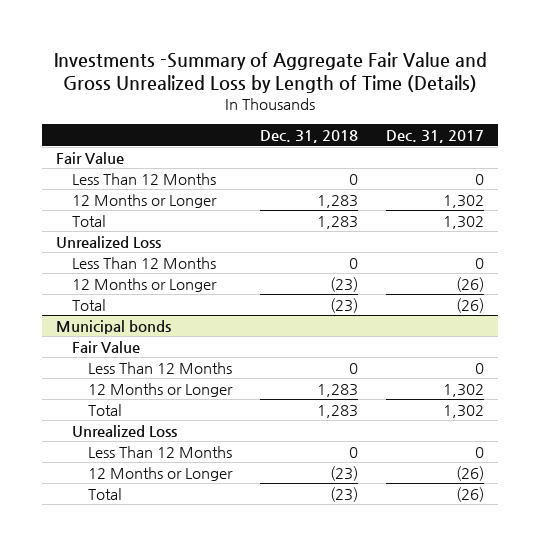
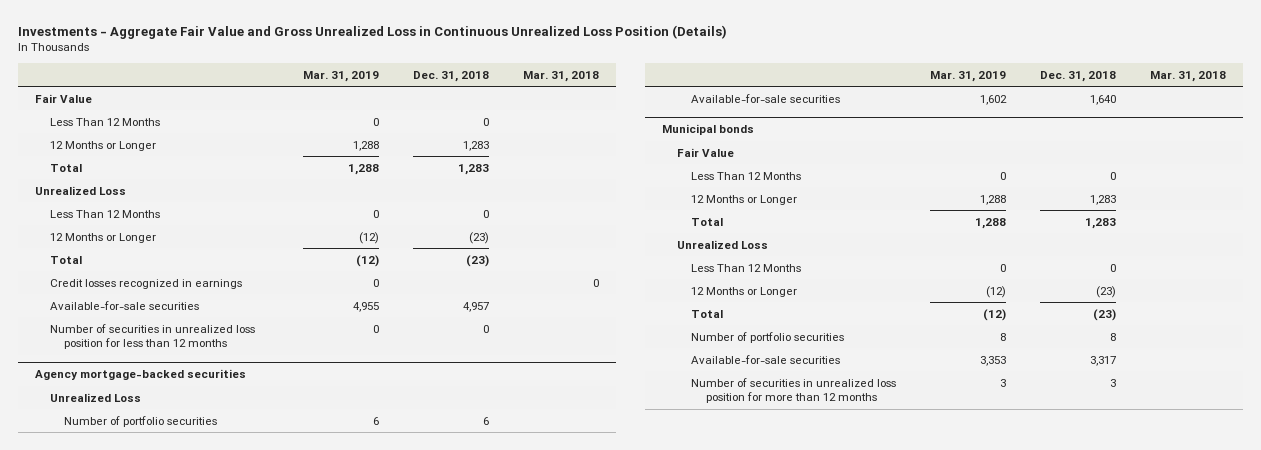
[54,51,488,93] Investments -Summary of Aggregate Fair Value and Gross Unrealized Loss by Length of Time (Details) -> [18,25,728,40] Investments - Aggregate Fair Value and Gross Unrealized Loss in Continuous Unrealized Loss Position (Details)
[386,130,485,144] Dec. 31, 2017 -> none
none -> [303,70,380,82] Mar. 31, 2019
none -> [523,70,600,82] Mar. 31, 2018
none -> [49,278,242,289] Credit losses recognized in earnings
none -> [49,300,199,310] Available-for-sale securities
none -> [49,323,255,350] Number of securities in unrealized loss position for less than 12 months
none -> [35,369,247,381] Agency mortgage-backed securities
none -> [49,392,141,402] Unrealized Loss
none -> [64,415,218,427] Number of portfolio securities
none -> [691,93,841,103] Available-for-sale securities
none -> [691,331,845,343] Number of portfolio securities
none -> [691,354,841,364] Available-for-sale securities
none -> [691,377,897,404] Number of securities in unrealized loss position for more than 12 months

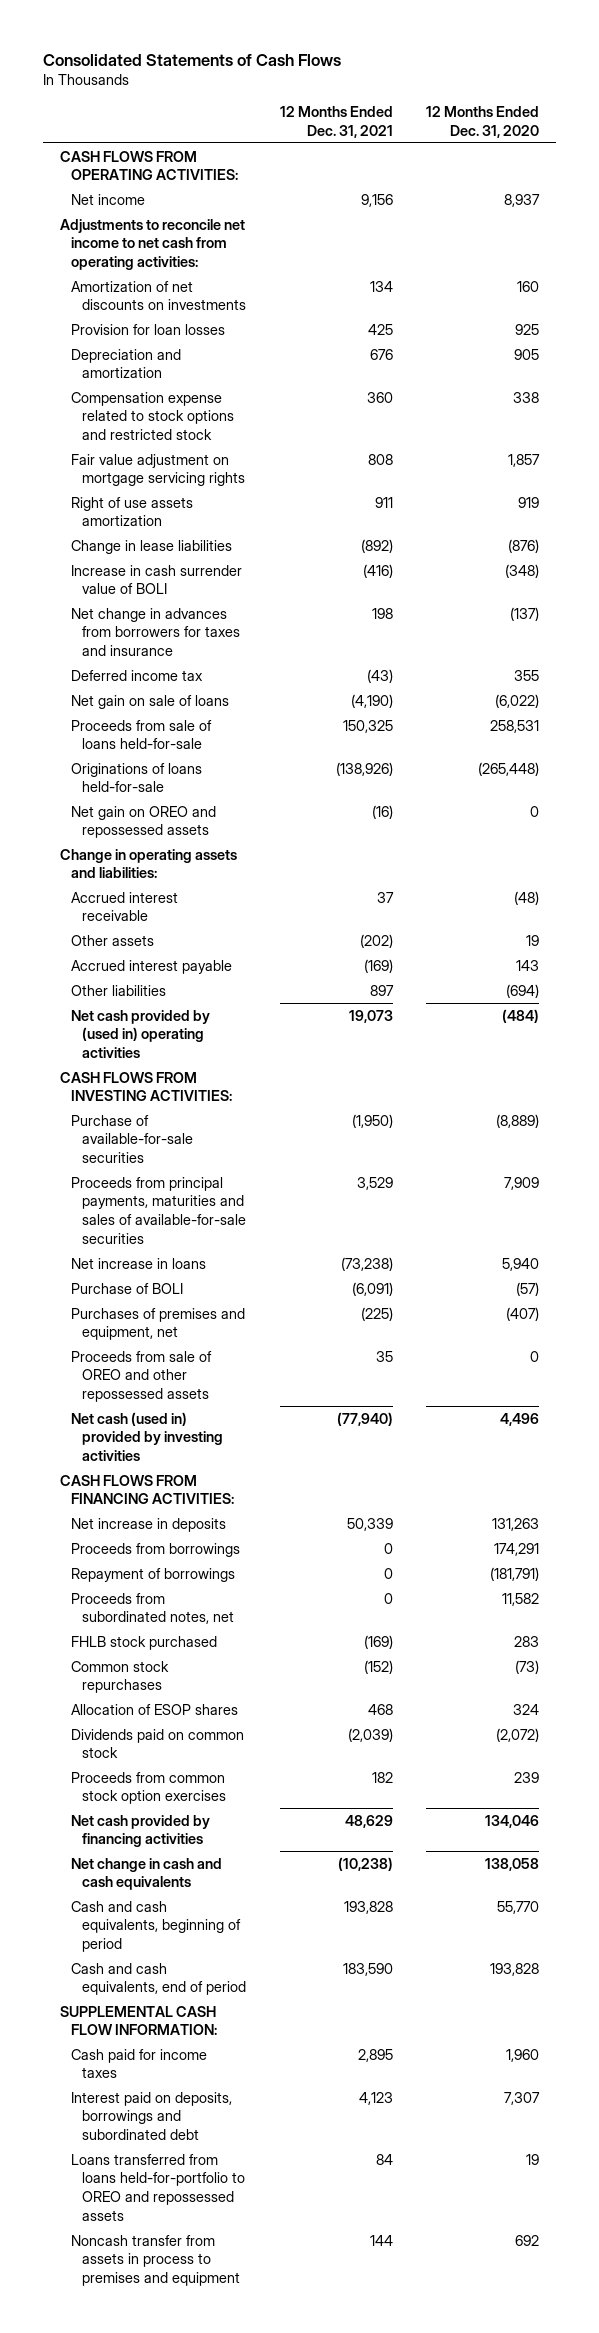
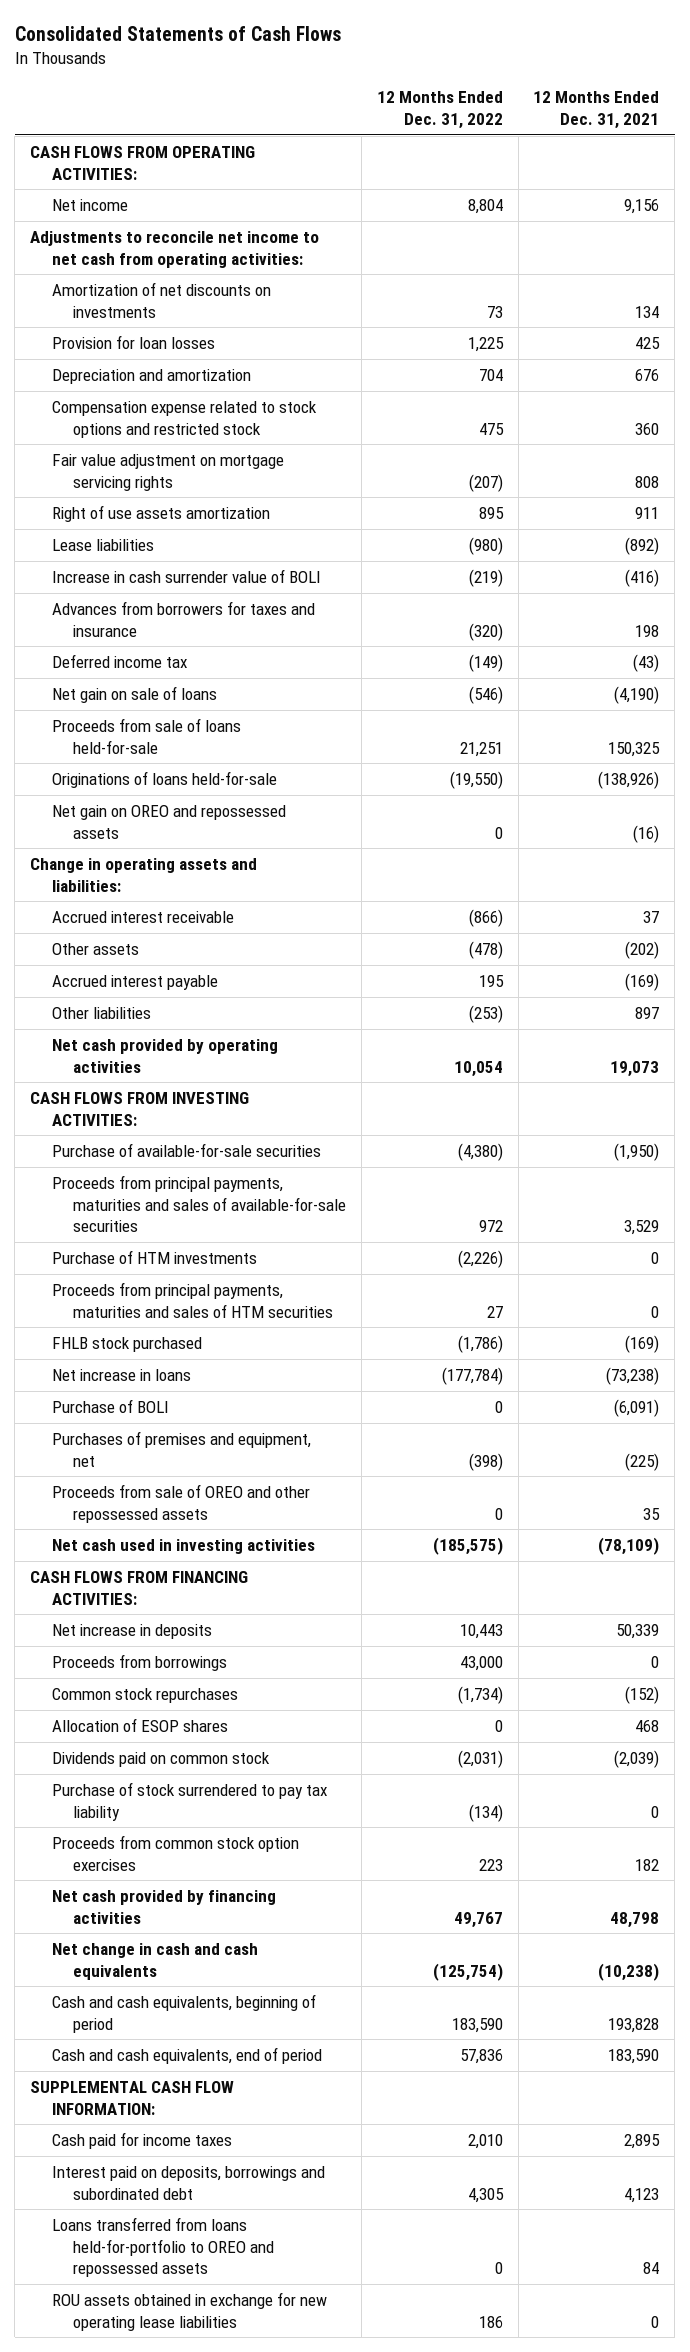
[425,105,539,138] 12 Months Ended Dec. 31, 2020 -> none
none -> [376,91,503,129] 12 Months Ended Dec. 31, 2022
[70,539,232,554] Change in lease liabilities -> [51,538,154,551] Lease liabilities
[70,607,241,656] Net change in advances from borrowers for taxes and insurance -> [51,600,315,637] Advances from borrowers for taxes and insurance
[70,1009,210,1058] Net cash provided by (used in) operating activities -> [51,1038,278,1073] Net cash provided by operating activities
none -> [51,1249,257,1264] Purchase of HTM investments
none -> [51,1281,334,1318] Proceeds from principal payments, maturities and sales of HTM securities
[70,1635,217,1650] FHLB stock purchased -> [51,1336,202,1352] FHLB stock purchased
[70,1411,224,1461] Net cash (used in) provided by investing activities -> [51,1538,315,1554] Net cash used in investing activities
[336,1411,393,1426] (77,940) -> [598,1536,660,1555] (78,109)
[70,1567,235,1582] Repayment of borrowings -> none
[70,1592,235,1625] Proceeds from subordinated notes, net -> none
none -> [51,1781,327,1821] Purchase of stock surrendered to pay tax liability
[344,1814,393,1828] 48,629 -> [610,1911,660,1928] 48,798
[70,2234,241,2286] Noncash transfer from assets in process to premises and equipment -> none
none -> [51,2291,327,2331] ROU assets obtained in exchange for new operating lease liabilities

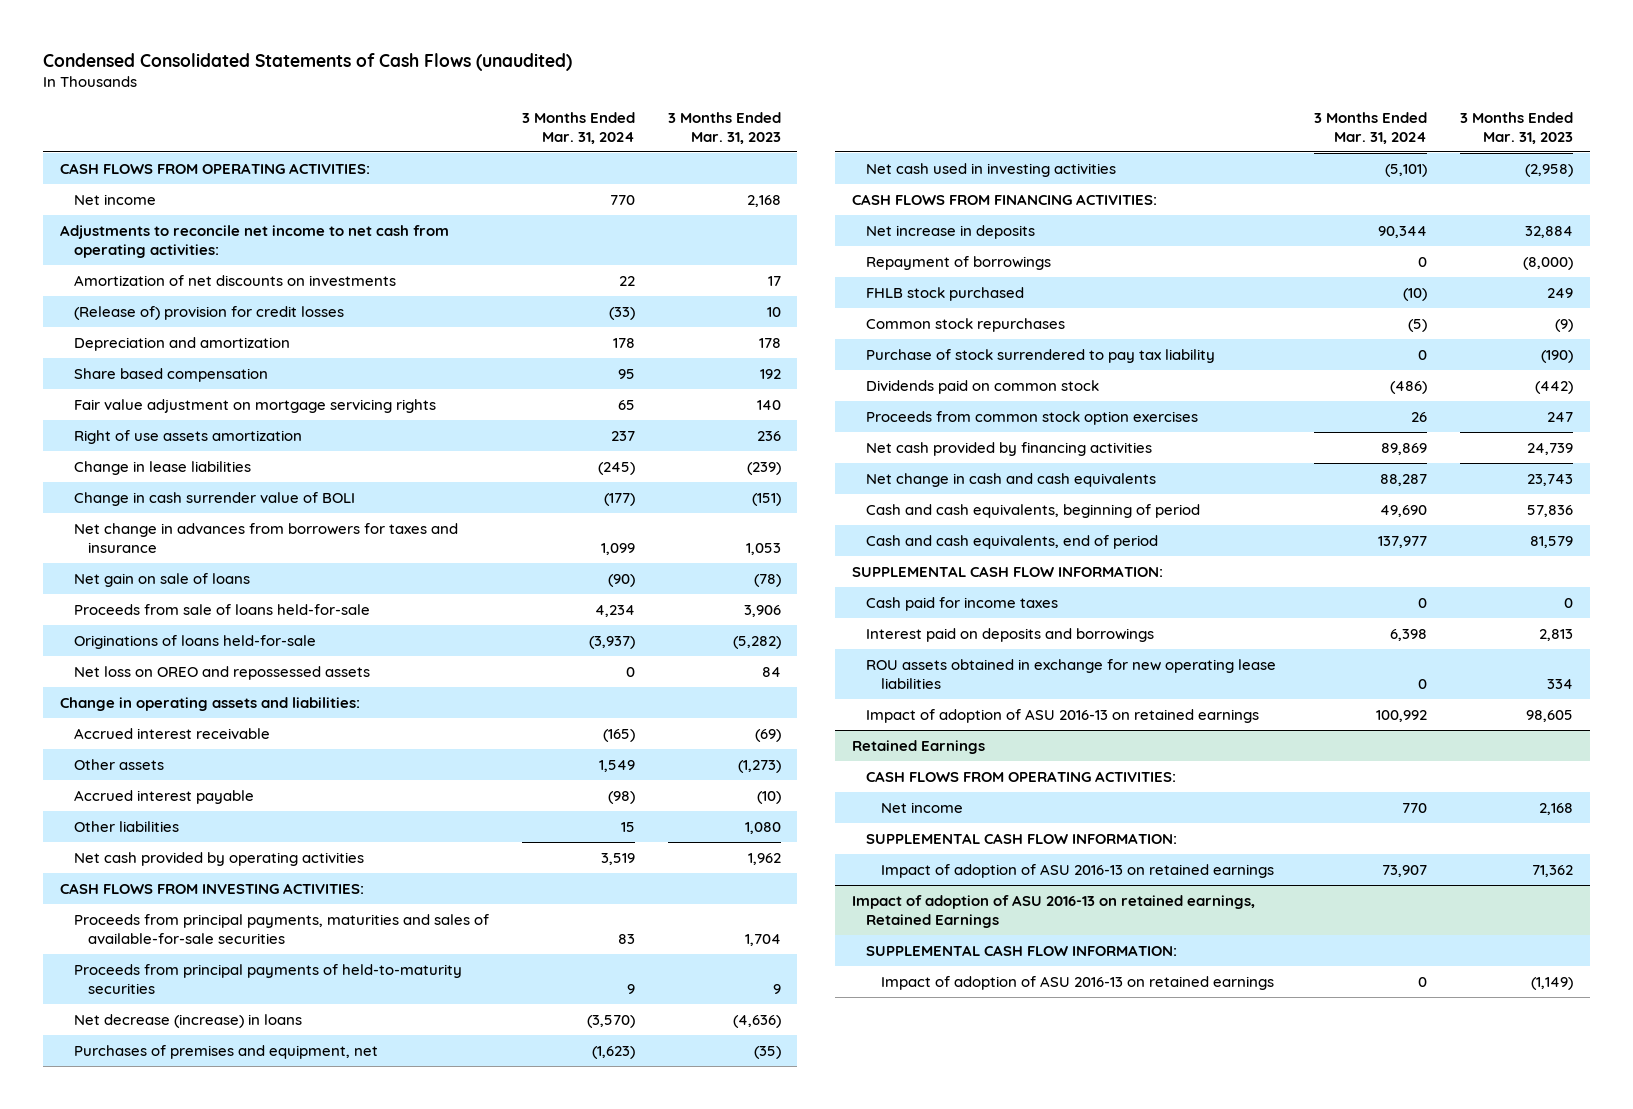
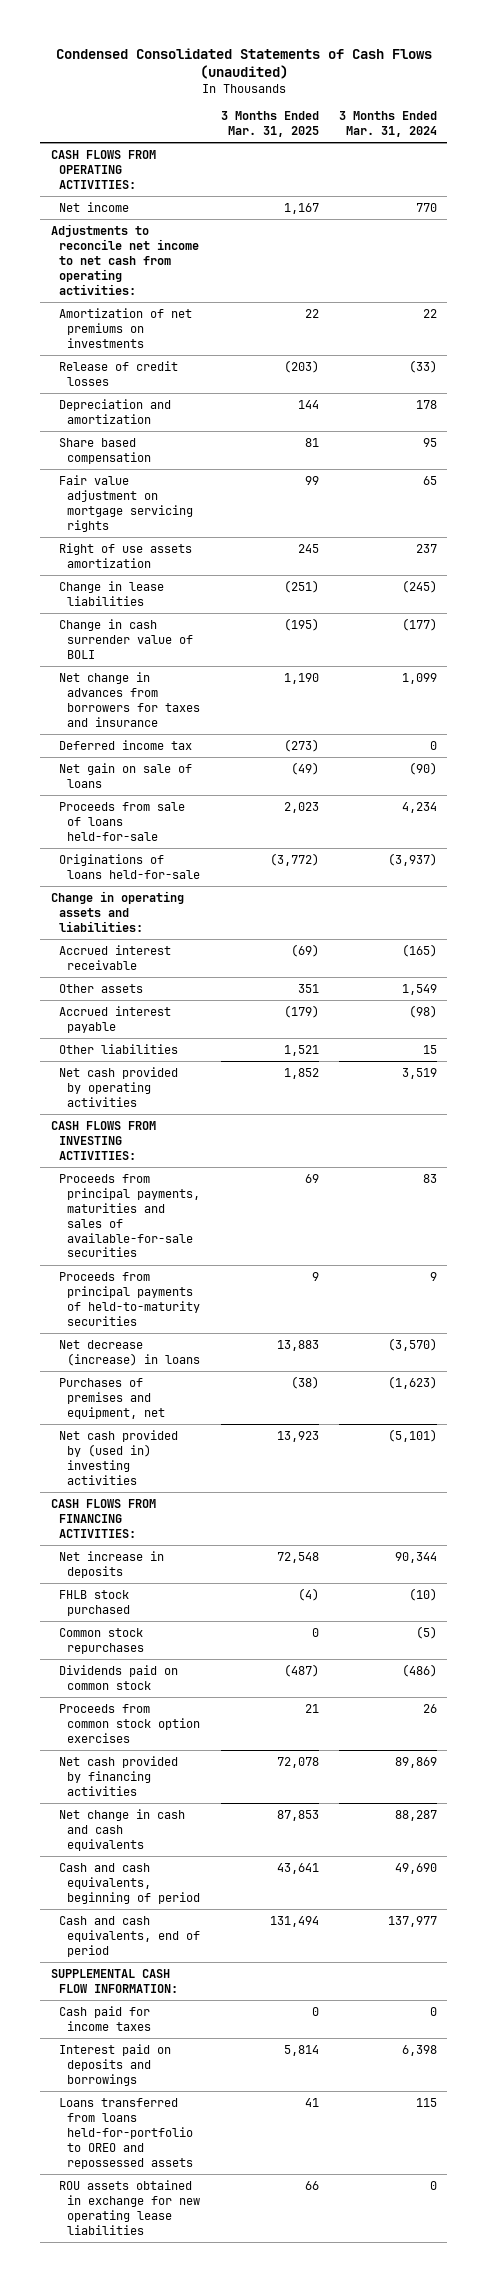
[667,111,781,145] 3 Months Ended Mar. 31, 2023 -> none
none -> [220,111,319,137] 3 Months Ended Mar. 31, 2025
[73,274,396,286] Amortization of net discounts on investments -> [58,307,192,348] Amortization of net premiums on investments
[73,305,344,320] (Release of) provision for credit losses -> [58,360,178,386] Release of credit losses
none -> [58,739,192,750] Deferred income tax
[73,665,370,680] Net loss on OREO and repossessed assets -> none
[866,162,1117,177] Net cash used in investing activities -> [58,1429,178,1485] Net cash provided by (used in) investing activities
[866,255,1052,270] Repayment of borrowings -> none
[866,348,1216,363] Purchase of stock surrendered to pay tax liability -> none
none -> [58,2097,194,2169] Loans transferred from loans held-for-portfolio to OREO and repossessed assets
[866,708,1260,723] Impact of adoption of ASU 2016-13 on retained earnings -> none
[851,739,985,754] Retained Earnings -> none
[866,770,1177,782] CASH FLOWS FROM OPERATING ACTIVITIES: -> none
[880,801,963,813] Net income -> none
[866,832,1178,844] SUPPLEMENTAL CASH FLOW INFORMATION: -> none
[880,863,1274,878] Impact of adoption of ASU 2016-13 on retained earnings -> none
[851,894,1255,928] Impact of adoption of ASU 2016-13 on retained earnings, Retained Earnings -> none
[866,944,1178,956] SUPPLEMENTAL CASH FLOW INFORMATION: -> none
[880,975,1274,990] Impact of adoption of ASU 2016-13 on retained earnings -> none

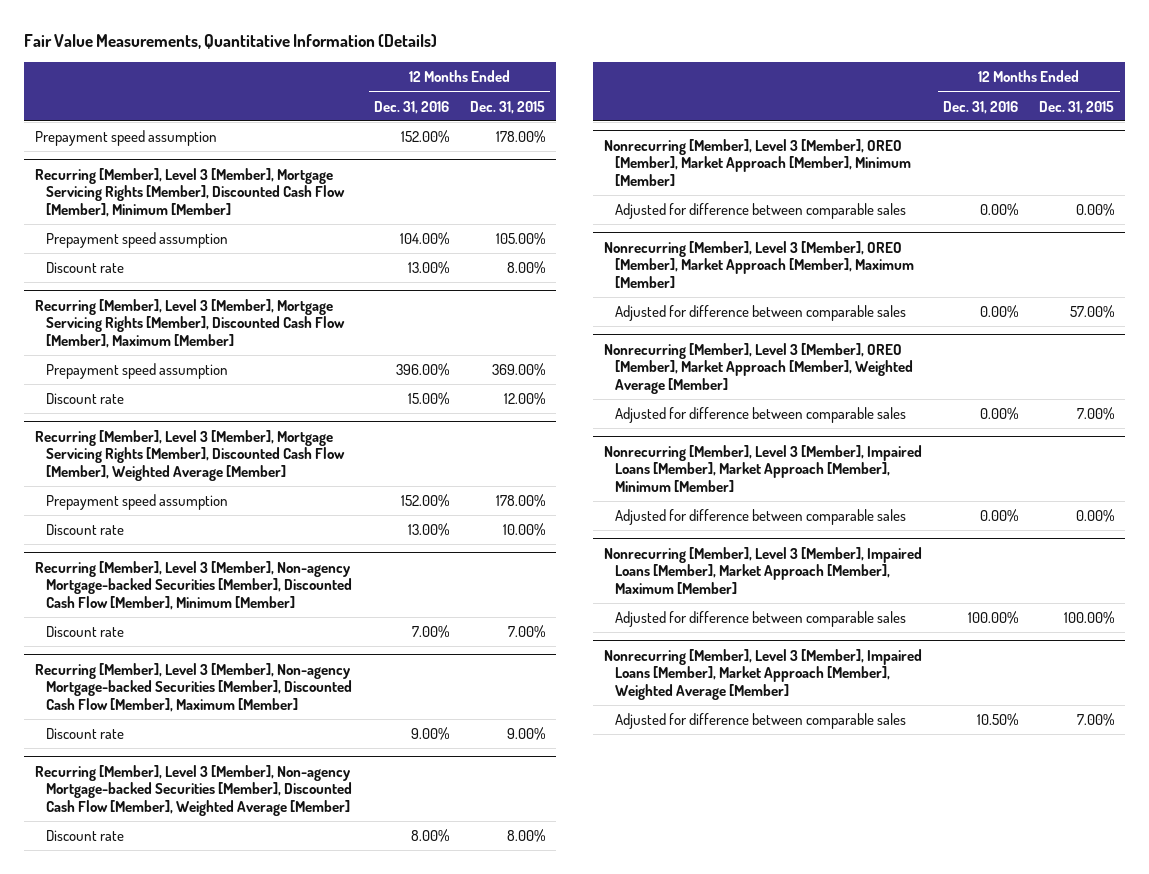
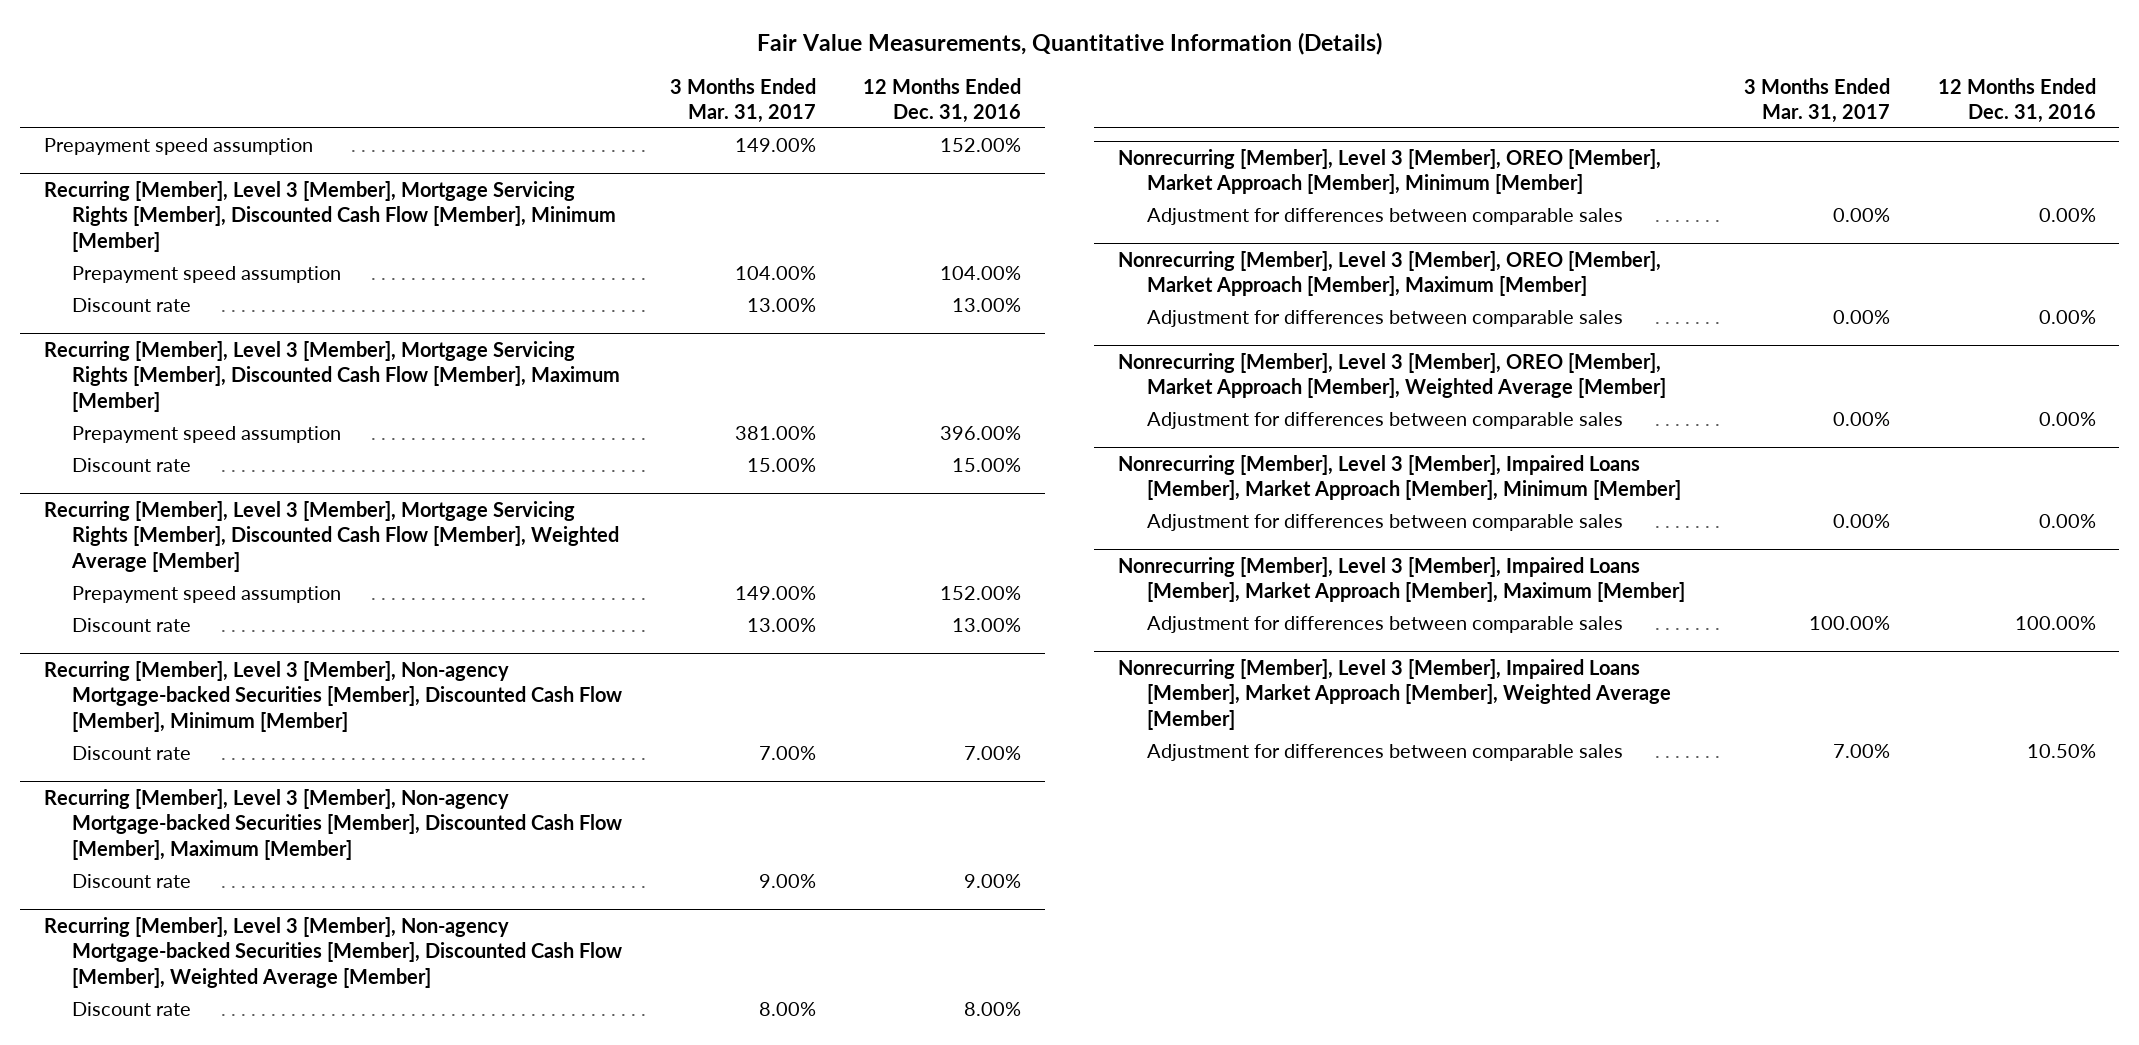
[470,100,546,114] Dec. 31, 2015 -> none
none -> [669,77,816,123] 3 Months Ended Mar. 31, 2017
[614,203,906,220] Adjusted for difference between comparable sales -> [1146,208,1623,226] Adjustment for differences between comparable sales
[614,305,906,322] Adjusted for difference between comparable sales -> [1146,310,1623,328] Adjustment for differences between comparable sales
[614,407,906,424] Adjusted for difference between comparable sales -> [1146,412,1623,430] Adjustment for differences between comparable sales
[614,509,906,526] Adjusted for difference between comparable sales -> [1146,514,1623,532] Adjustment for differences between comparable sales
[614,611,906,628] Adjusted for difference between comparable sales -> [1146,616,1623,634] Adjustment for differences between comparable sales
[614,713,906,730] Adjusted for difference between comparable sales -> [1146,744,1623,762] Adjustment for differences between comparable sales

